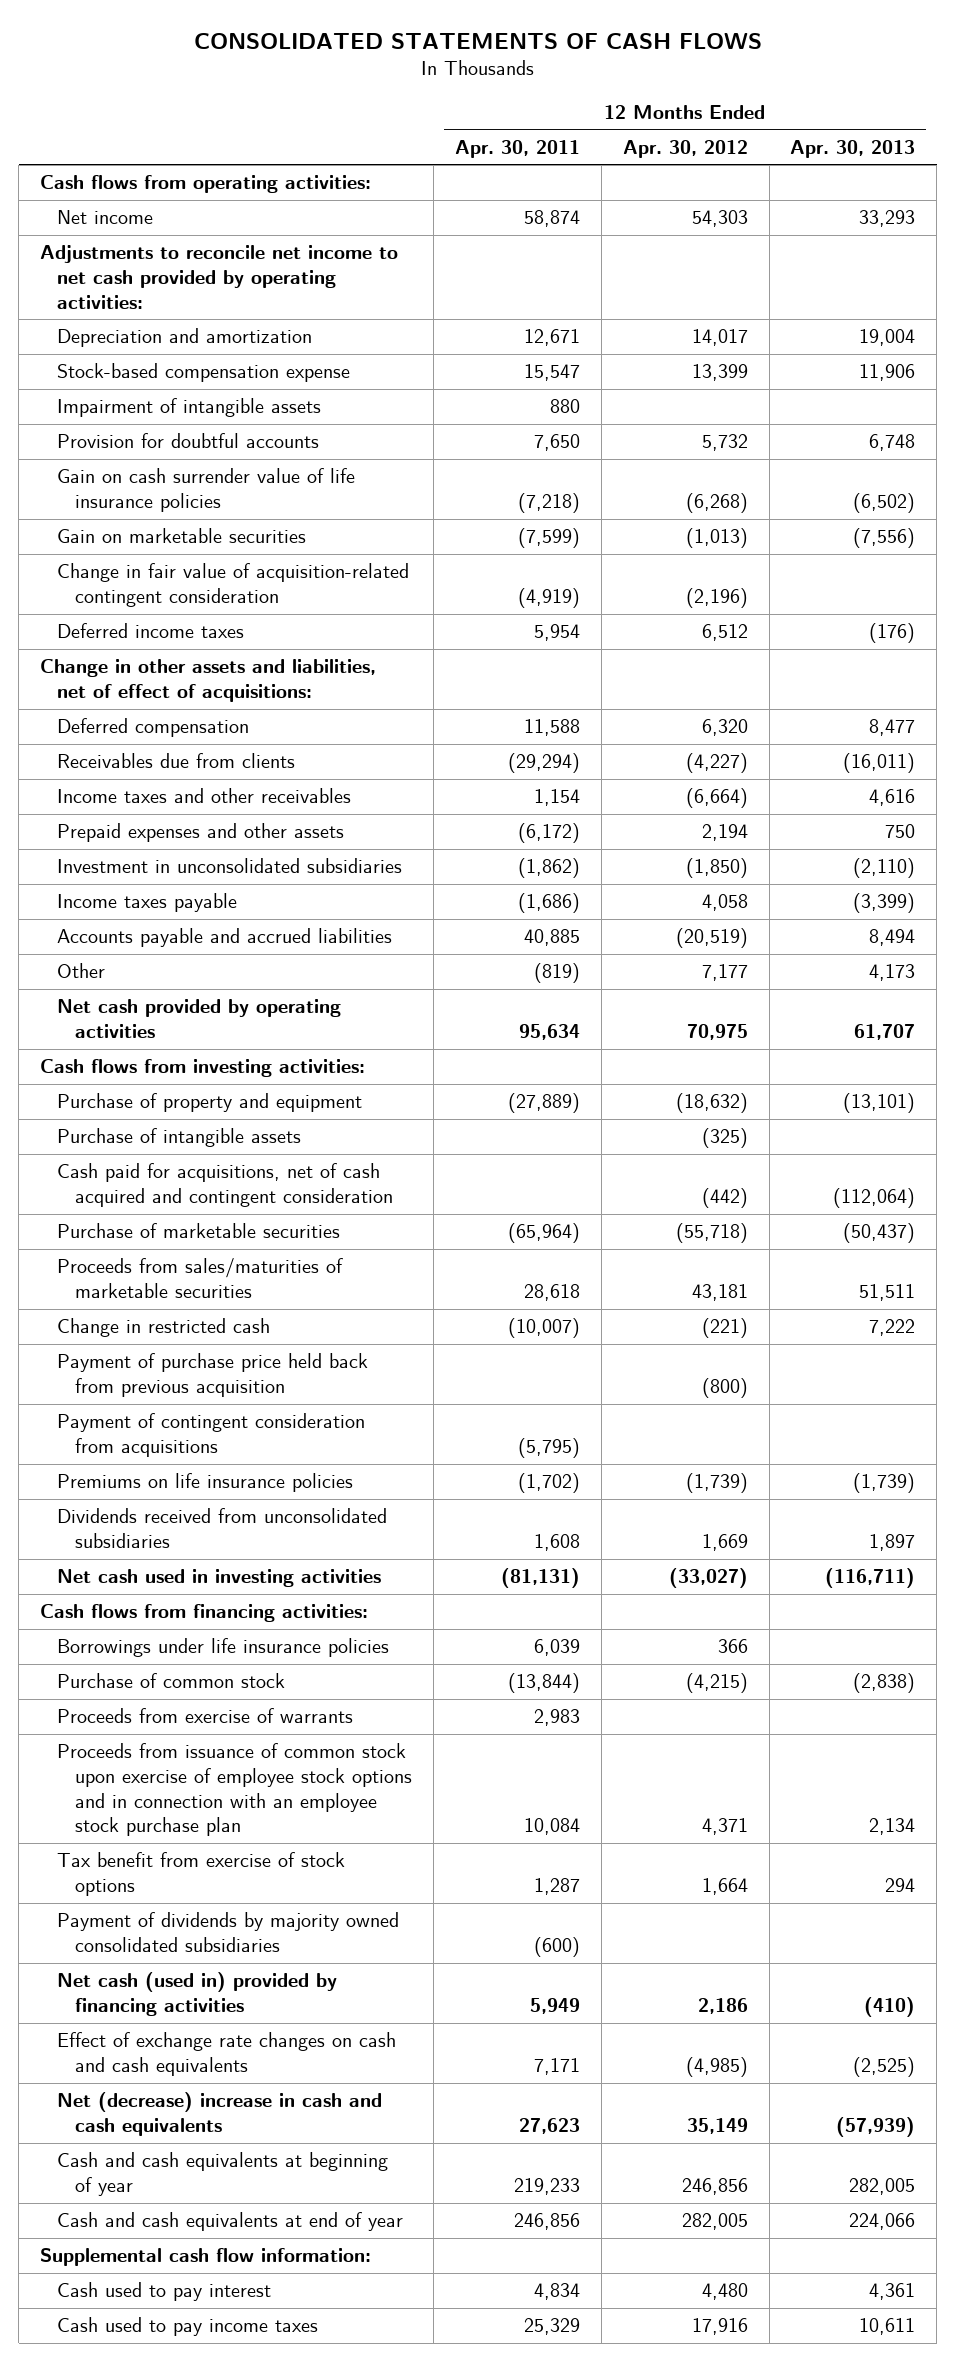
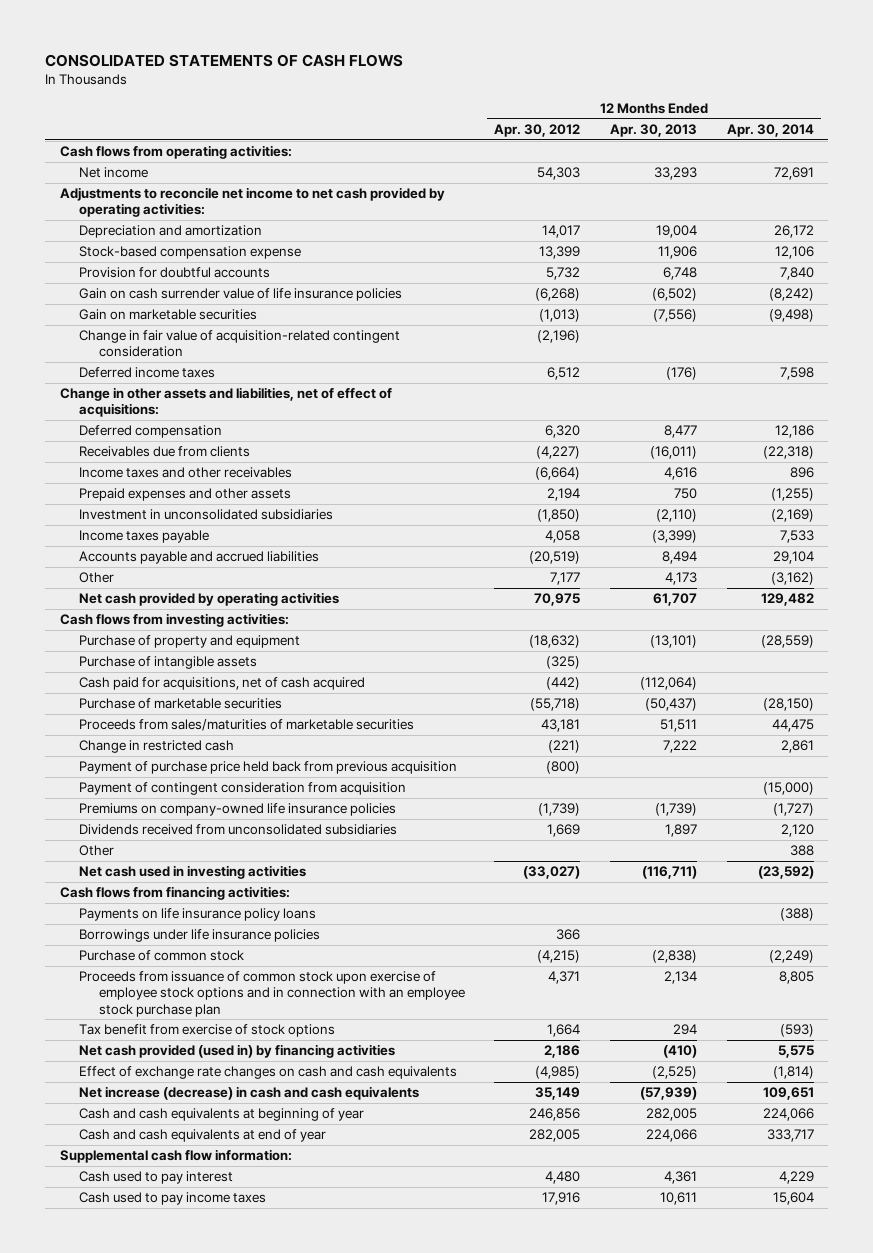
[454,139,580,158] Apr. 30, 2011 -> none
none -> [726,123,814,137] Apr. 30, 2014
[57,398,322,418] Impairment of intangible assets -> none
[57,1163,393,1207] Cash paid for acquisitions, net of cash acquired and contingent consideration -> [79,677,366,691] Cash paid for acquisitions, net of cash acquired
[57,1413,366,1457] Payment of contingent consideration from acquisitions -> [79,782,407,796] Payment of contingent consideration from acquisition
[57,1473,354,1493] Premiums on life insurance policies -> [79,803,397,817] Premiums on company-owned life insurance policies
none -> [79,845,115,857] Other
none -> [79,908,317,922] Payments on life insurance policy loans
[57,1708,354,1724] Proceeds from exercise of warrants -> none
[57,1912,400,1952] Payment of dividends by majority owned consolidated subsidiaries -> none
[57,1972,338,2016] Net cash (used in) provided by financing activities -> [79,1044,396,1059] Net cash provided (used in) by financing activities
[57,2092,383,2136] Net (decrease) increase in cash and cash equivalents -> [79,1086,420,1101] Net increase (decrease) in cash and cash equivalents

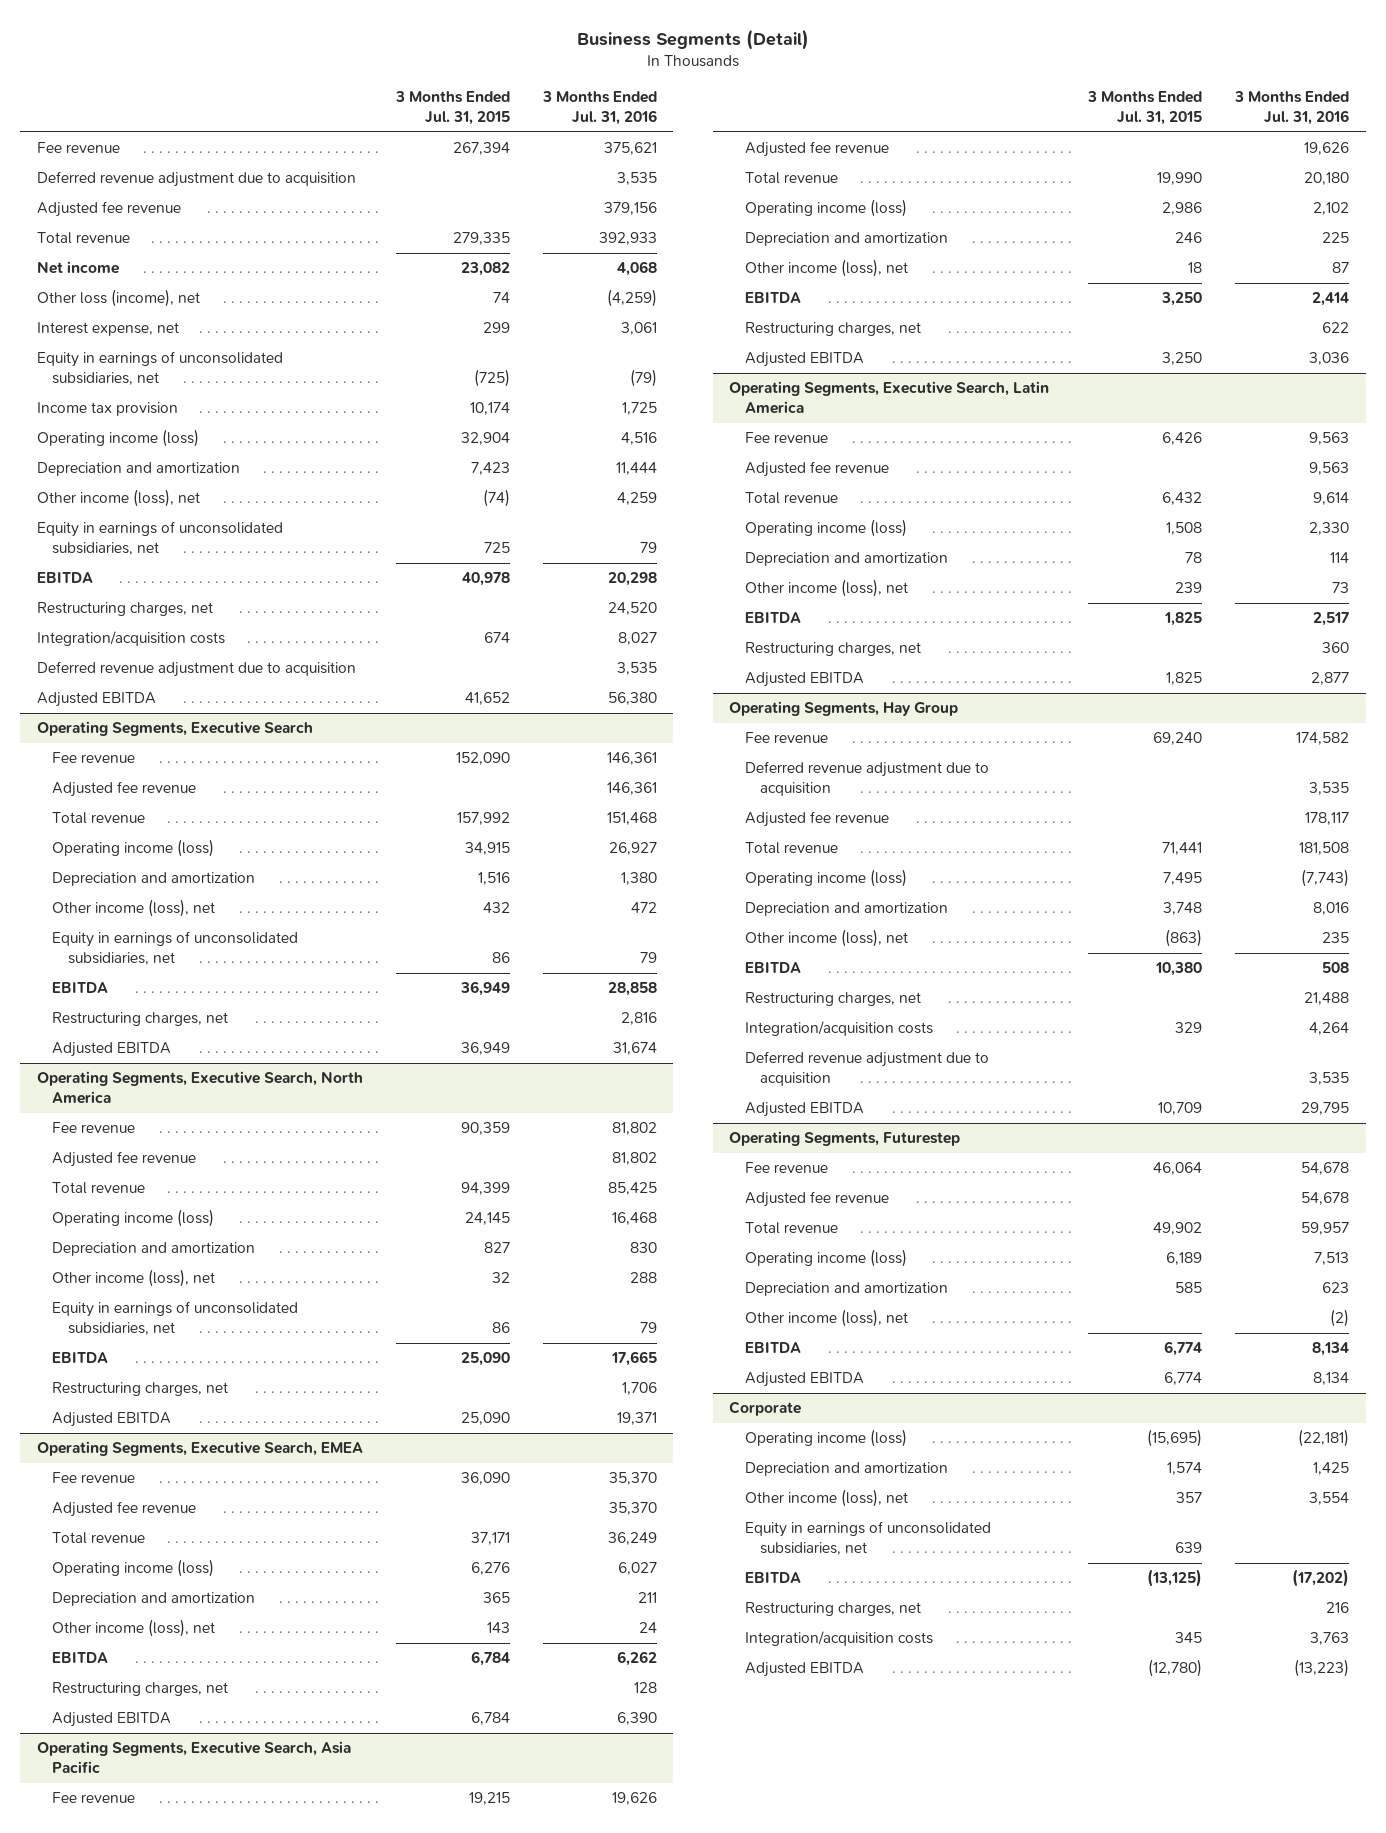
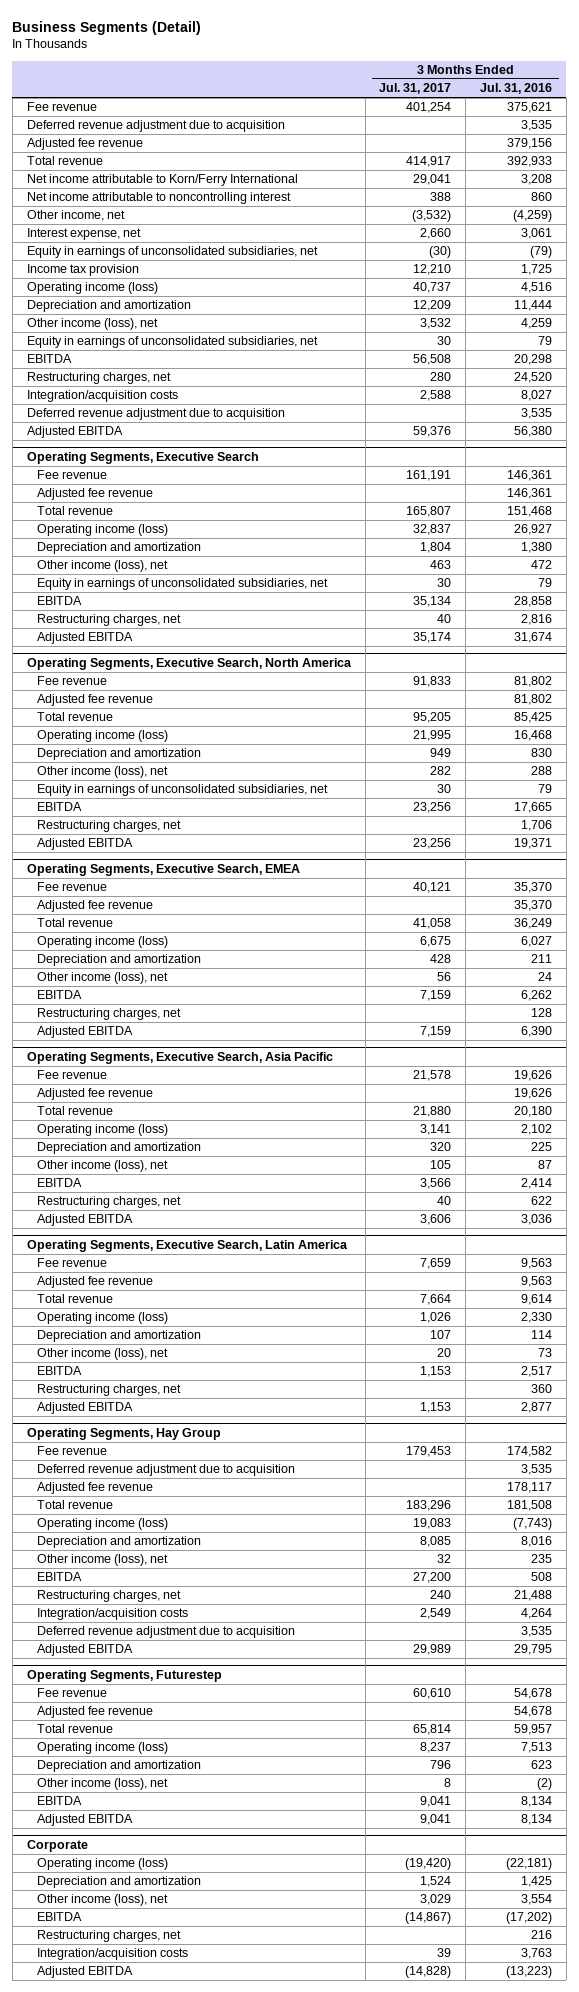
[394,91,510,125] 3 Months Ended Jul. 31, 2015 -> none
none -> [379,83,452,95] Jul. 31, 2017
[36,261,119,275] Net income -> none
none -> [26,174,298,187] Net income attributable to Korn/Ferry International
none -> [26,192,291,205] Net income attributable to noncontrolling interest
[36,289,200,308] Other loss (income), net -> [26,210,125,222] Other income, net
[744,1521,991,1556] Equity in earnings of unconsolidated subsidiaries, net -> none

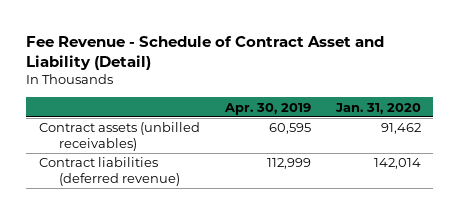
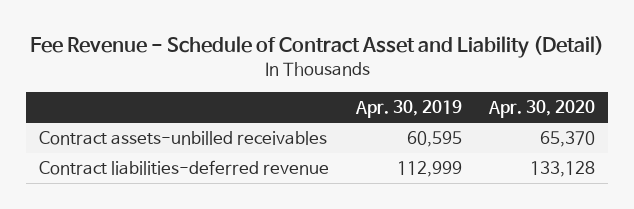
[334,102,421,114] Jan. 31, 2020 -> none
none -> [487,100,595,119] Apr. 30, 2020
[38,122,200,152] Contract assets (unbilled receivables) -> [39,131,328,146] Contract assets-unbilled receivables
[38,157,181,187] Contract liabilities (deferred revenue) -> [39,160,330,176] Contract liabilities-deferred revenue

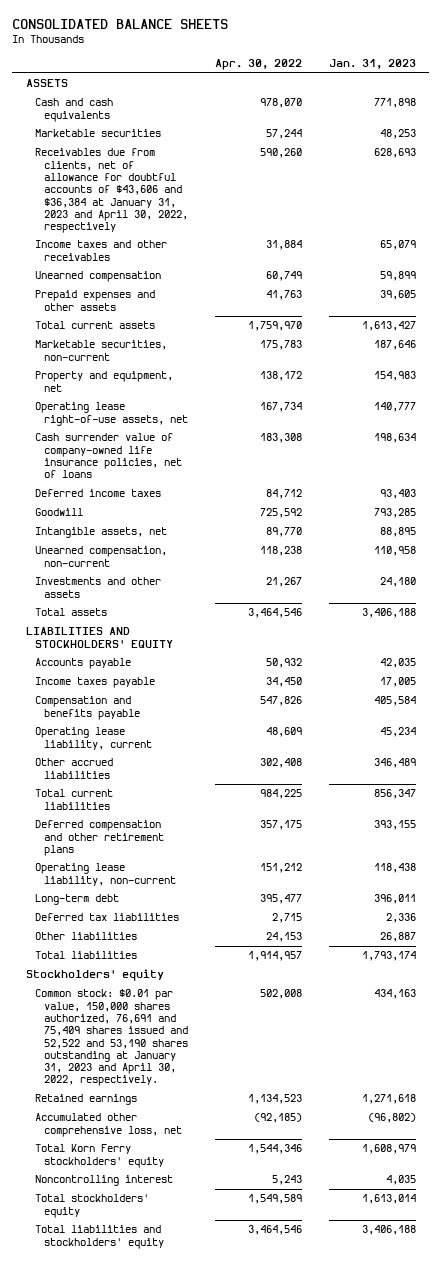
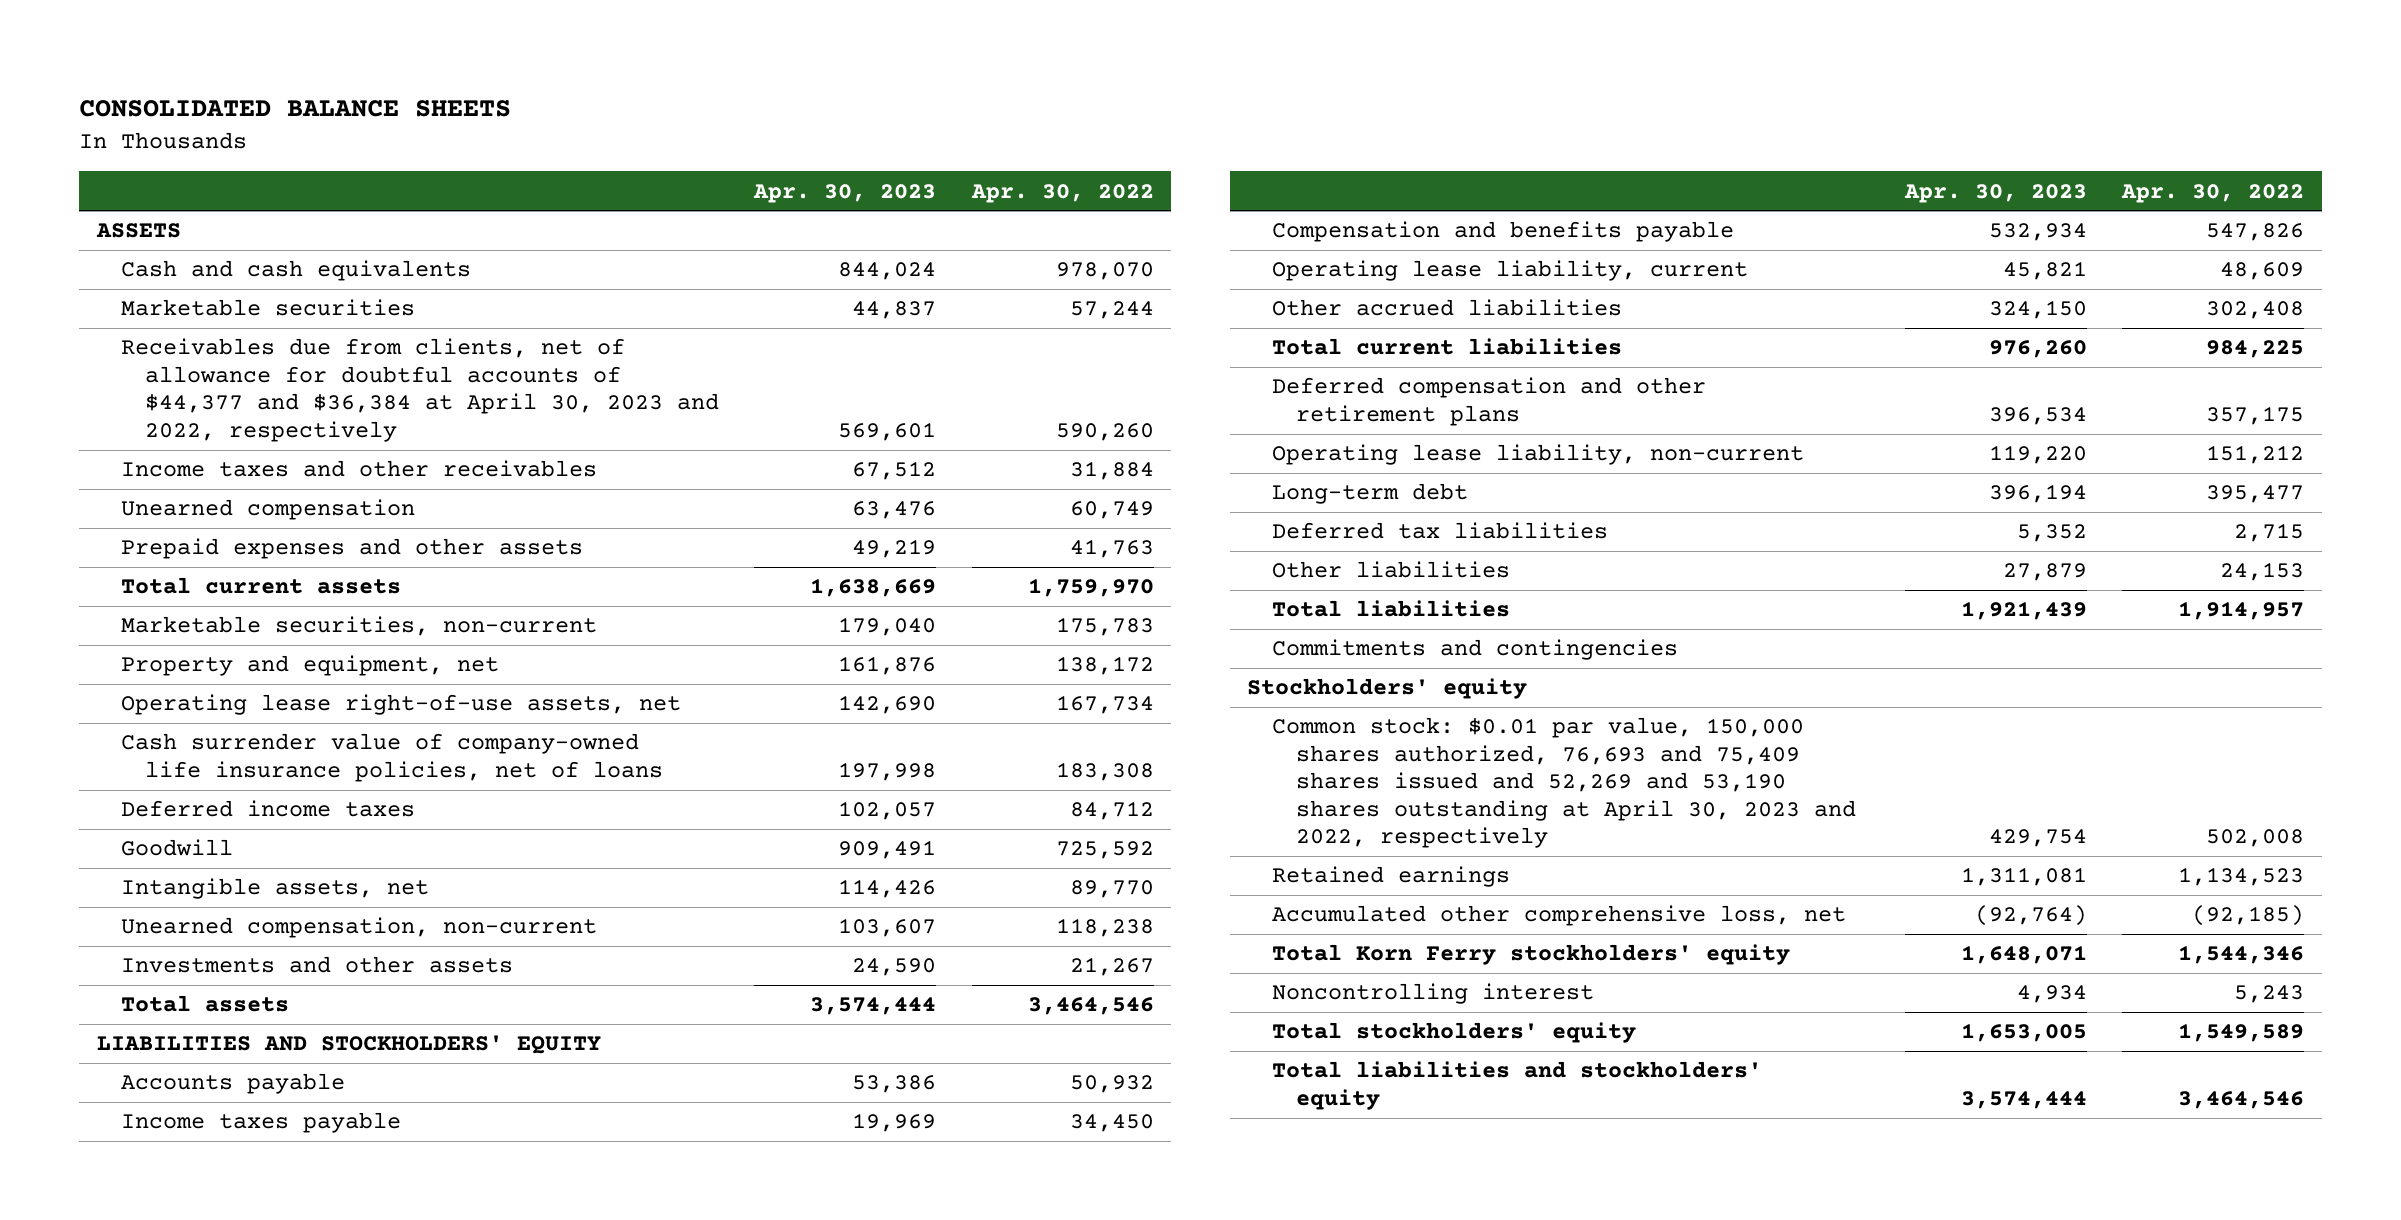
[328,59,416,70] Jan. 31, 2023 -> none
none -> [753,183,937,203] Apr. 30, 2023
[34,148,188,234] Receivables due from clients, net of allowance for doubtful accounts of $43,606 and $36,384 at January 31, 2023 and April 30, 2022, respectively -> [121,338,720,442] Receivables due from clients, net of allowance for doubtful accounts of $44,377 and $36,384 at April 30, 2023 and 2022, respectively
none -> [1271,639,1678,661] Commitments and contingencies
[34,989,188,1087] Common stock: $0.01 par value, 150,000 shares authorized, 76,691 and 75,409 shares issued and 52,522 and 53,190 shares outstanding at January 31, 2023 and April 30, 2022, respectively. -> [1271,717,1857,849] Common stock: $0.01 par value, 150,000 shares authorized, 76,693 and 75,409 shares issued and 52,269 and 53,190 shares outstanding at April 30, 2023 and 2022, respectively

